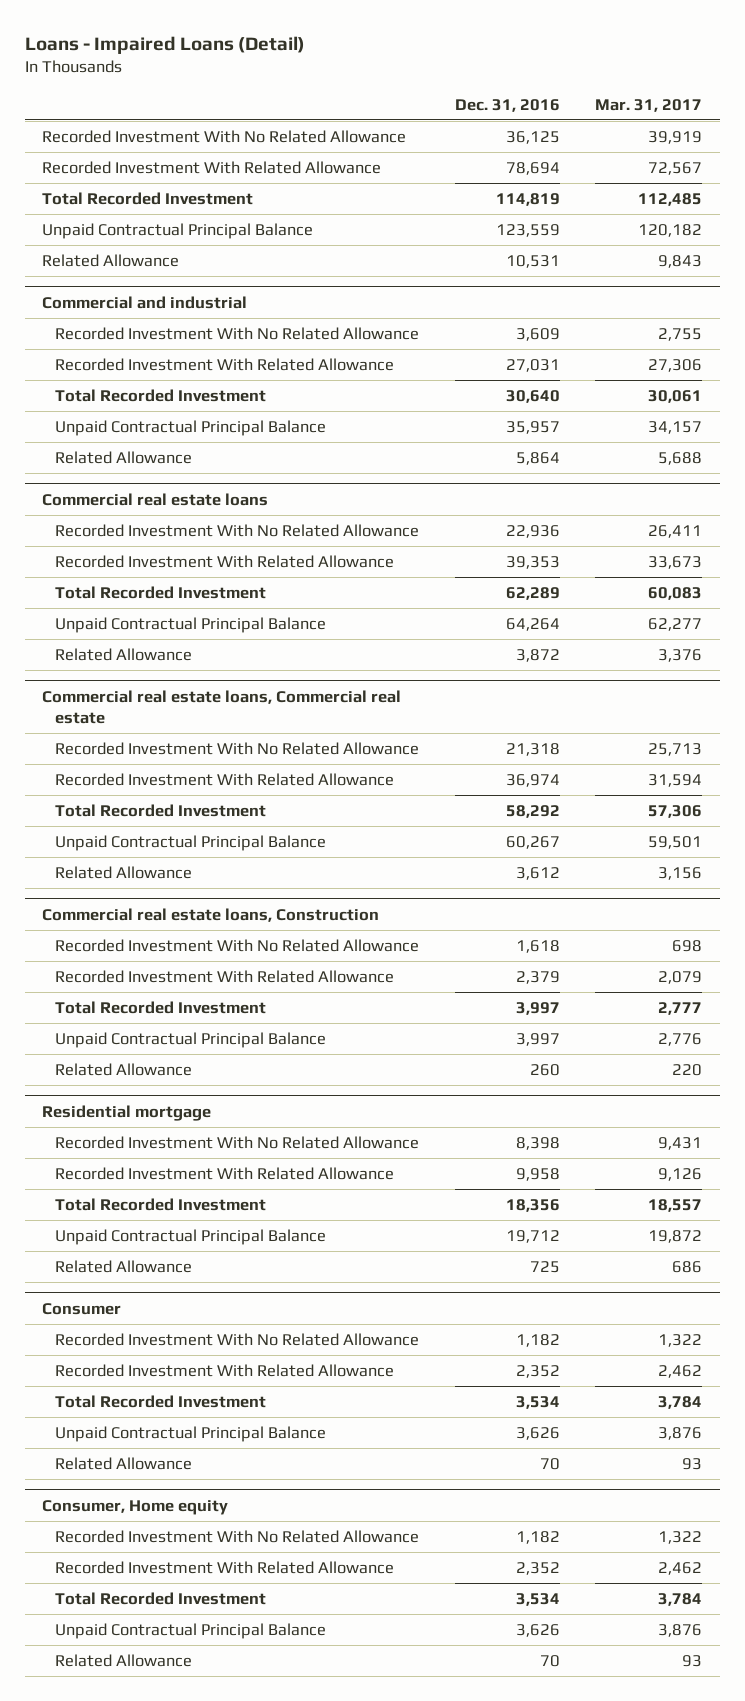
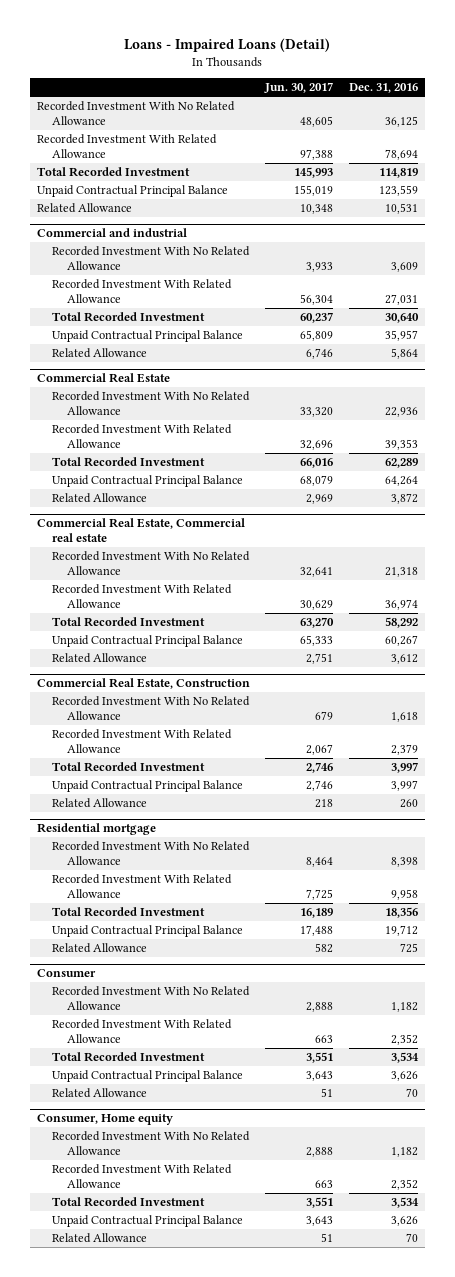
[595,98,703,112] Mar. 31, 2017 -> none
none -> [264,82,334,94] Jun. 30, 2017
[42,492,269,506] Commercial real estate loans -> [37,373,171,384] Commercial Real Estate
[42,689,402,724] Commercial real estate loans, Commercial real estate -> [37,518,246,543] Commercial Real Estate, Commercial real estate
[42,907,380,922] Commercial real estate loans, Construction -> [37,678,251,690] Commercial Real Estate, Construction

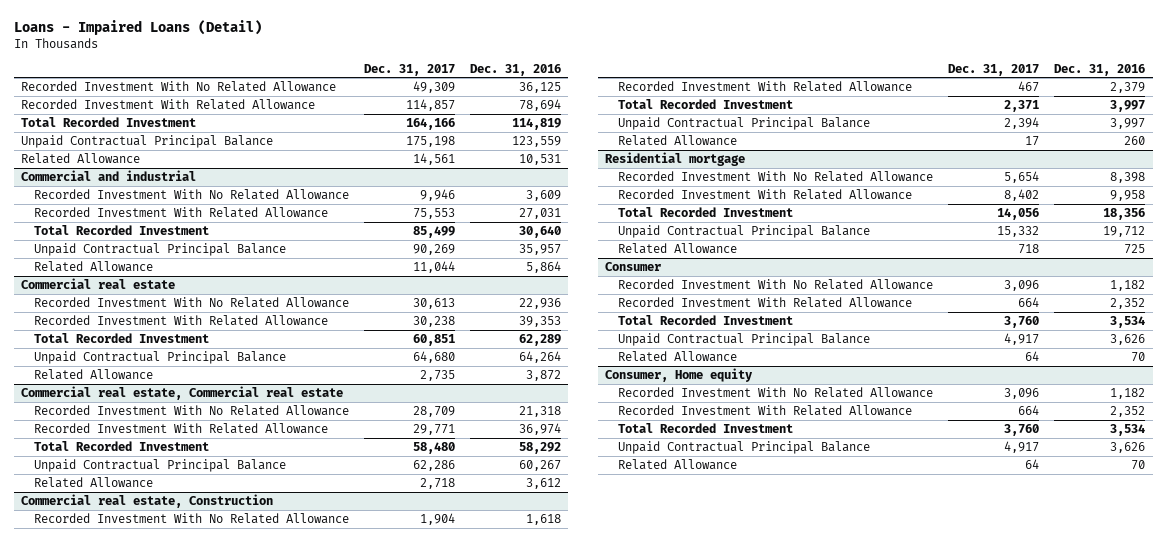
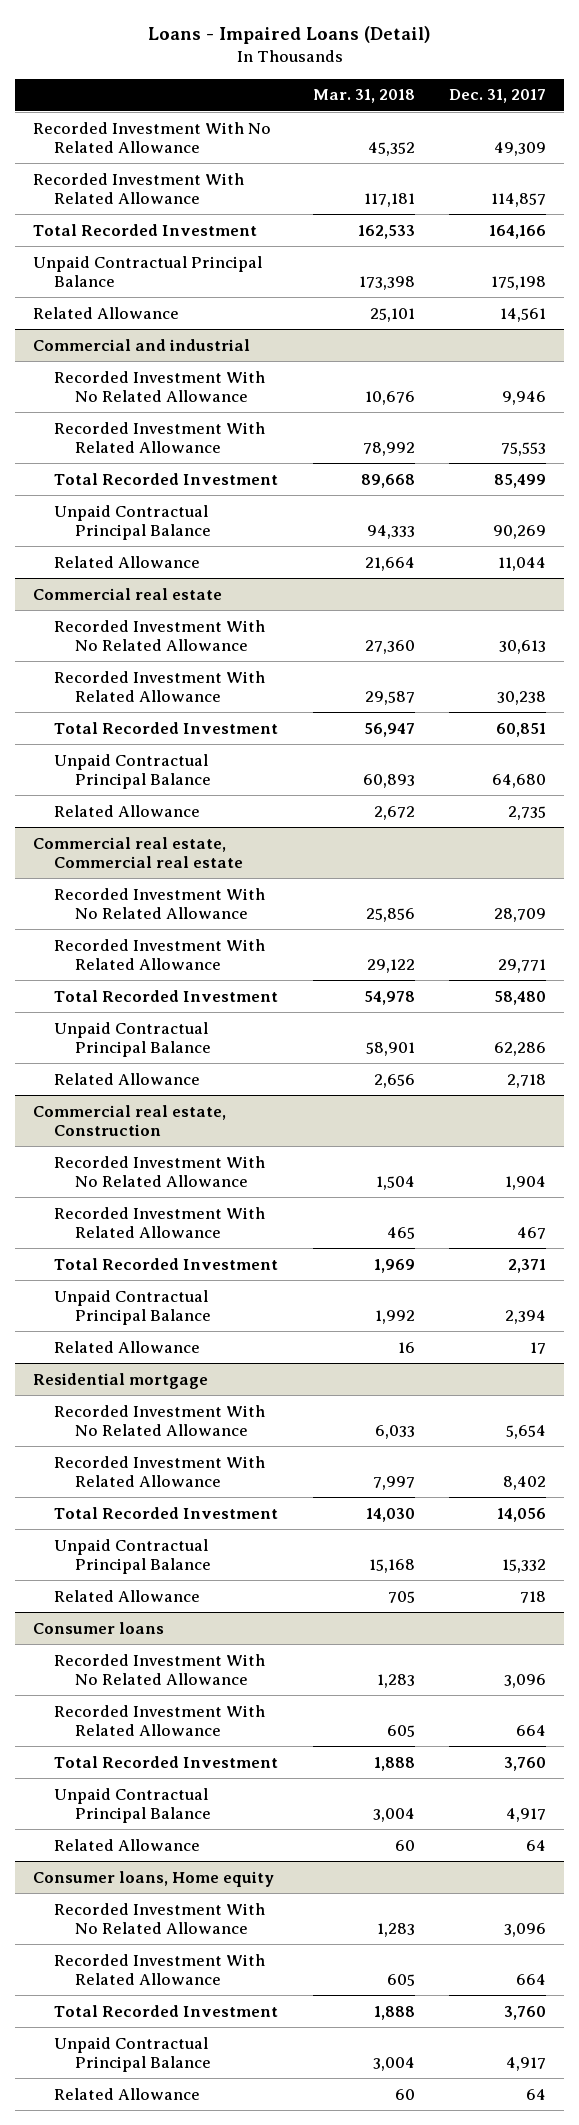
[469,63,561,76] Dec. 31, 2016 -> none
none -> [312,89,415,104] Mar. 31, 2018
[605,261,662,271] Consumer -> [32,1621,164,1634] Consumer loans
[605,367,754,382] Consumer, Home equity -> [32,1870,274,1887] Consumer loans, Home equity

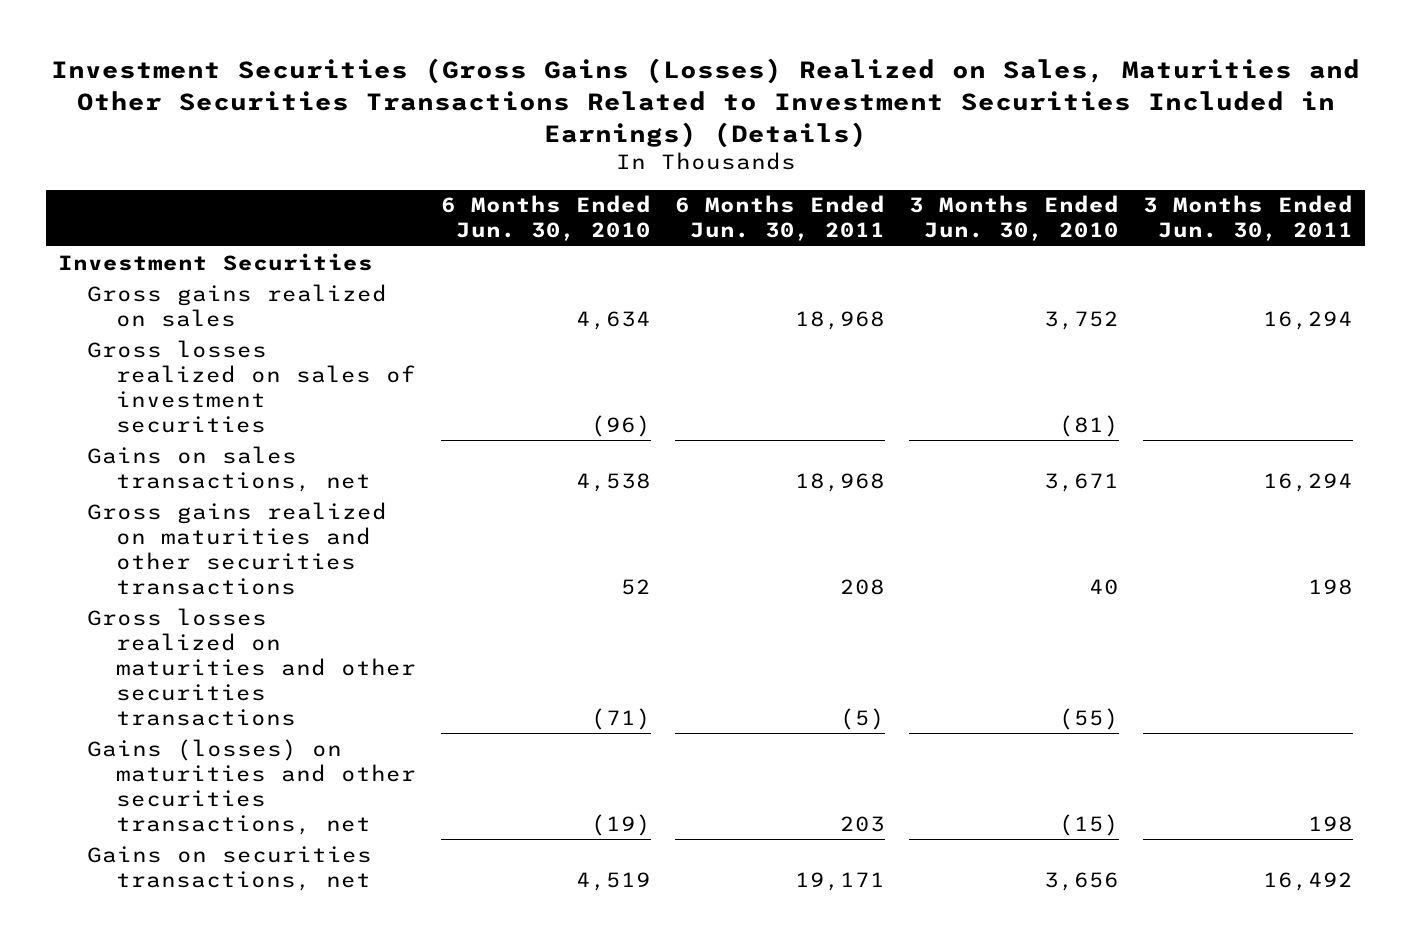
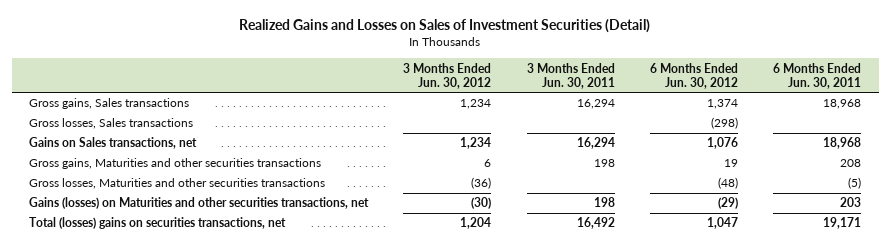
[50,58,1360,148] Investment Securities (Gross Gains (Losses) Realized on Sales, Maturities and Other Securities Transactions Related to Investment Securities Included in Earnings) (Details) -> [239,19,651,34] Realized Gains and Losses on Sales of Investment Securities (Detail)
[440,195,651,242] 6 Months Ended Jun. 30, 2010 -> none
[909,195,1120,242] 3 Months Ended Jun. 30, 2010 -> none
none -> [403,62,492,89] 3 Months Ended Jun. 30, 2012
none -> [649,62,738,89] 6 Months Ended Jun. 30, 2012
[58,252,374,271] Investment Securities -> none
[87,283,388,327] Gross gains realized on sales -> [29,98,190,110] Gross gains, Sales transactions
[87,339,417,433] Gross losses realized on sales of investment securities -> [29,118,194,130] Gross losses, Sales transactions
[87,445,372,492] Gains on sales transactions, net -> [29,137,198,150] Gains on Sales transactions, net
[87,501,388,595] Gross gains realized on maturities and other securities transactions -> [29,158,322,170] Gross gains, Maturities and other securities transactions
[87,607,417,726] Gross losses realized on maturities and other securities transactions -> [29,178,326,190] Gross losses, Maturities and other securities transactions
[87,738,417,835] Gains (losses) on maturities and other securities transactions, net -> [29,197,370,210] Gains (losses) on Maturities and other securities transactions, net
[87,845,373,891] Gains on securities transactions, net -> [29,217,287,230] Total (losses) gains on securities transactions, net

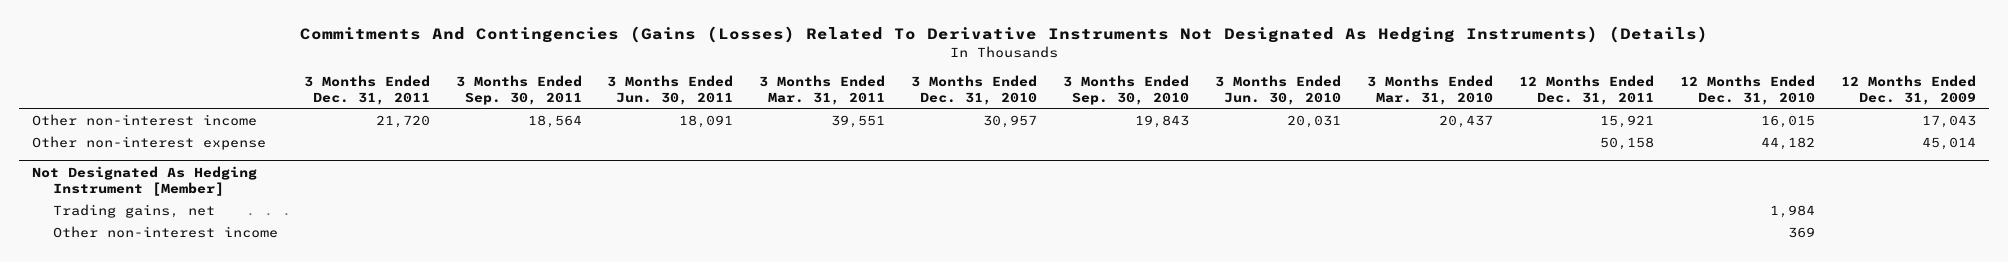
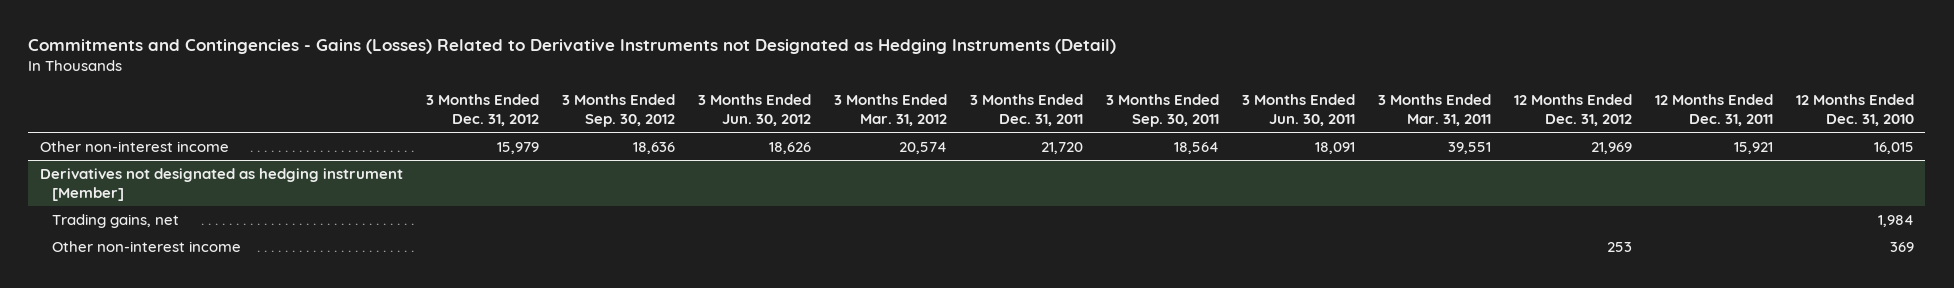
[299,26,1708,44] Commitments And Contingencies (Gains (Losses) Related To Derivative Instruments Not Designated As Hedging Instruments) (Details) -> [28,39,1117,55] Commitments and Contingencies - Gains (Losses) Related to Derivative Instruments not Designated as Hedging Instruments (Detail)
[911,74,1038,105] 3 Months Ended Dec. 31, 2010 -> none
[1063,74,1190,105] 3 Months Ended Sep. 30, 2010 -> none
[1215,74,1342,105] 3 Months Ended Jun. 30, 2010 -> none
[1366,74,1493,105] 3 Months Ended Mar. 31, 2010 -> none
[1840,74,1976,105] 12 Months Ended Dec. 31, 2009 -> none
none -> [425,93,539,126] 3 Months Ended Dec. 31, 2012
none -> [561,93,675,127] 3 Months Ended Sep. 30, 2012
none -> [697,93,811,126] 3 Months Ended Jun. 30, 2012
none -> [833,93,947,126] 3 Months Ended Mar. 31, 2012
none -> [1513,93,1632,126] 12 Months Ended Dec. 31, 2012
[31,135,266,150] Other non-interest expense -> none
[31,165,257,196] Not Designated As Hedging Instrument [Member] -> [39,167,403,201] Derivatives not designated as hedging instrument [Member]

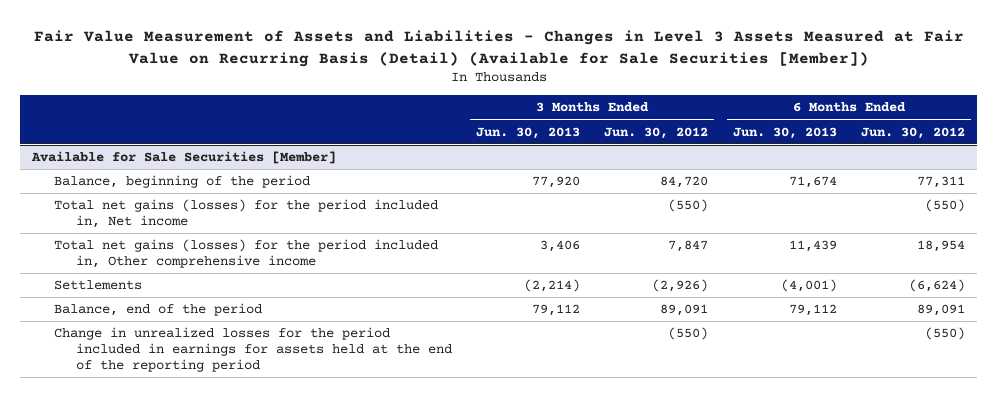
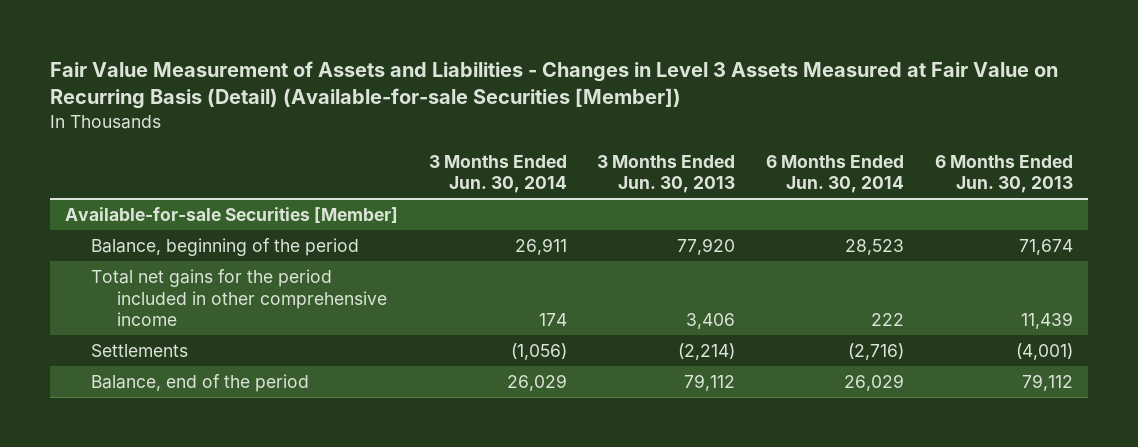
[33,30,964,67] Fair Value Measurement of Assets and Liabilities - Changes in Level 3 Assets Measured at Fair Value on Recurring Basis (Detail) (Available for Sale Securities [Member]) -> [49,61,1058,110] Fair Value Measurement of Assets and Liabilities - Changes in Level 3 Assets Measured at Fair Value on Recurring Basis (Detail) (Available-for-sale Securities [Member])
[604,126,709,139] Jun. 30, 2012 -> none
[861,126,966,139] Jun. 30, 2012 -> none
none -> [428,154,567,194] 3 Months Ended Jun. 30, 2014
none -> [766,154,905,194] 6 Months Ended Jun. 30, 2014
[31,151,337,165] Available for Sale Securities [Member] -> [65,206,399,223] Available-for-sale Securities [Member]
[53,199,438,229] Total net gains (losses) for the period included in, Net income -> none
[53,239,438,269] Total net gains (losses) for the period included in, Other comprehensive income -> [91,268,388,327] Total net gains for the period included in other comprehensive income
[53,327,452,372] Change in unrealized losses for the period included in earnings for assets held at the end of the reporting period -> none

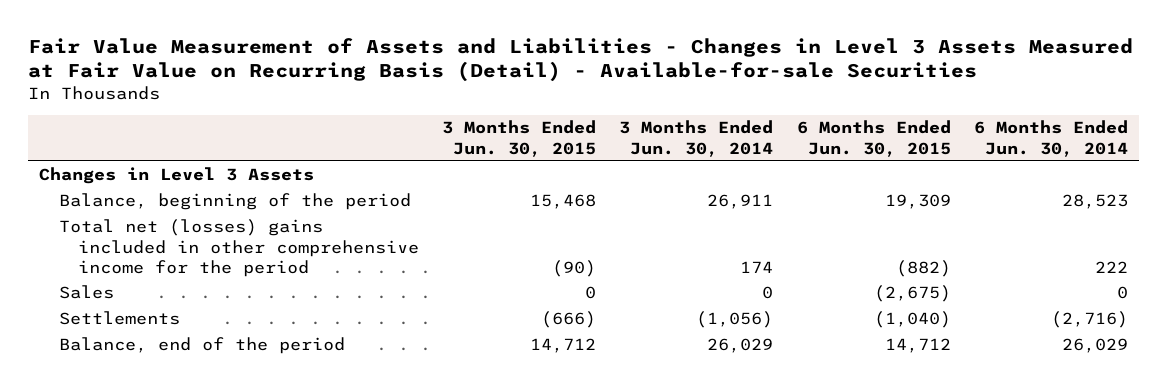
[49,61,1058,110] Fair Value Measurement of Assets and Liabilities - Changes in Level 3 Assets Measured at Fair Value on Recurring Basis (Detail) (Available-for-sale Securities [Member]) -> [27,37,1133,83] Fair Value Measurement of Assets and Liabilities - Changes in Level 3 Assets Measured at Fair Value on Recurring Basis (Detail) - Available-for-sale Securities
[597,154,736,194] 3 Months Ended Jun. 30, 2013 -> none
[934,154,1073,194] 6 Months Ended Jun. 30, 2013 -> none
none -> [442,120,597,157] 3 Months Ended Jun. 30, 2015
none -> [796,120,951,157] 6 Months Ended Jun. 30, 2015
[65,206,399,223] Available-for-sale Securities [Member] -> none
none -> [39,167,315,185] Changes in Level 3 Assets
[91,268,388,327] Total net gains for the period included in other comprehensive income -> [58,219,420,278] Total net (losses) gains included in other comprehensive income for the period
none -> [58,285,114,300] Sales

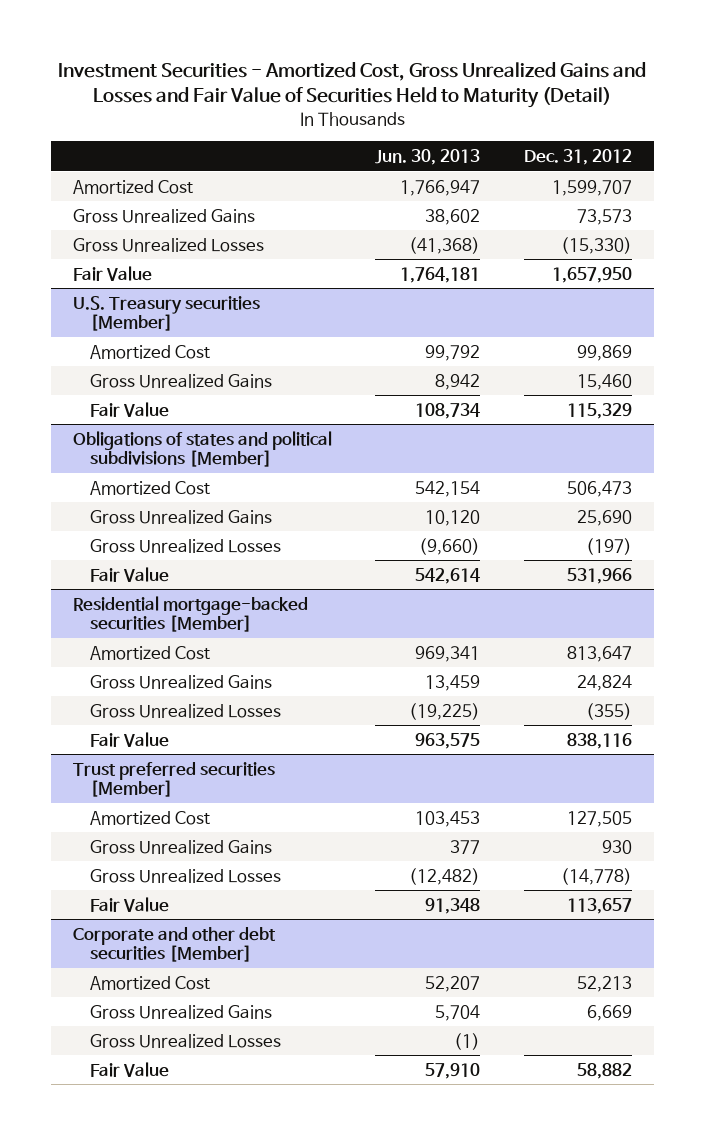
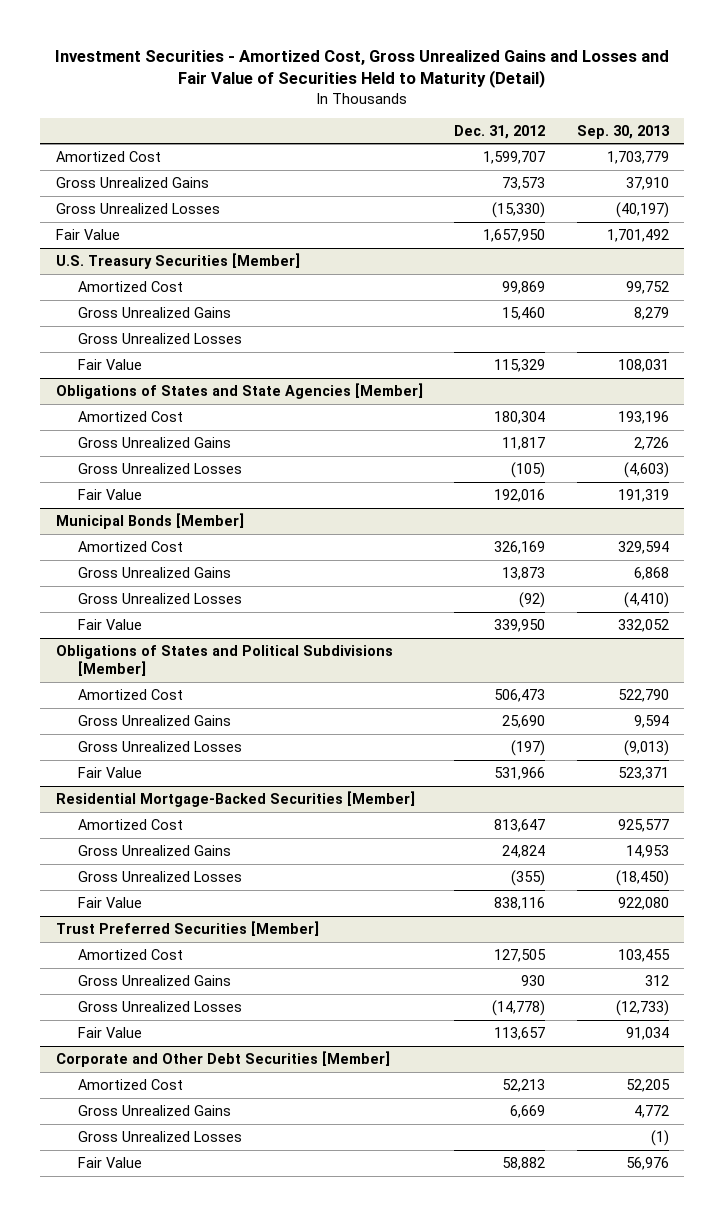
[375,148,481,165] Jun. 30, 2013 -> none
none -> [576,124,670,139] Sep. 30, 2013
[72,295,260,332] U.S. Treasury securities [Member] -> [55,252,300,269] U.S. Treasury Securities [Member]
none -> [77,332,242,344] Gross Unrealized Losses
none -> [55,382,423,399] Obligations of States and State Agencies [Member]
none -> [77,410,183,422] Amortized Cost
none -> [77,436,231,448] Gross Unrealized Gains
none -> [77,462,242,474] Gross Unrealized Losses
none -> [77,488,142,500] Fair Value
none -> [55,512,244,529] Municipal Bonds [Member]
none -> [77,540,183,552] Amortized Cost
none -> [77,566,231,578] Gross Unrealized Gains
none -> [77,592,242,604] Gross Unrealized Losses
none -> [77,618,142,630] Fair Value
[72,430,332,468] Obligations of states and political subdivisions [Member] -> [55,644,393,677] Obligations of States and Political Subdivisions [Member]
[72,595,308,633] Residential mortgage-backed securities [Member] -> [55,790,415,807] Residential Mortgage-Backed Securities [Member]
[72,761,275,798] Trust preferred securities [Member] -> [55,920,319,936] Trust Preferred Securities [Member]
[72,926,276,963] Corporate and other debt securities [Member] -> [55,1050,390,1067] Corporate and Other Debt Securities [Member]

